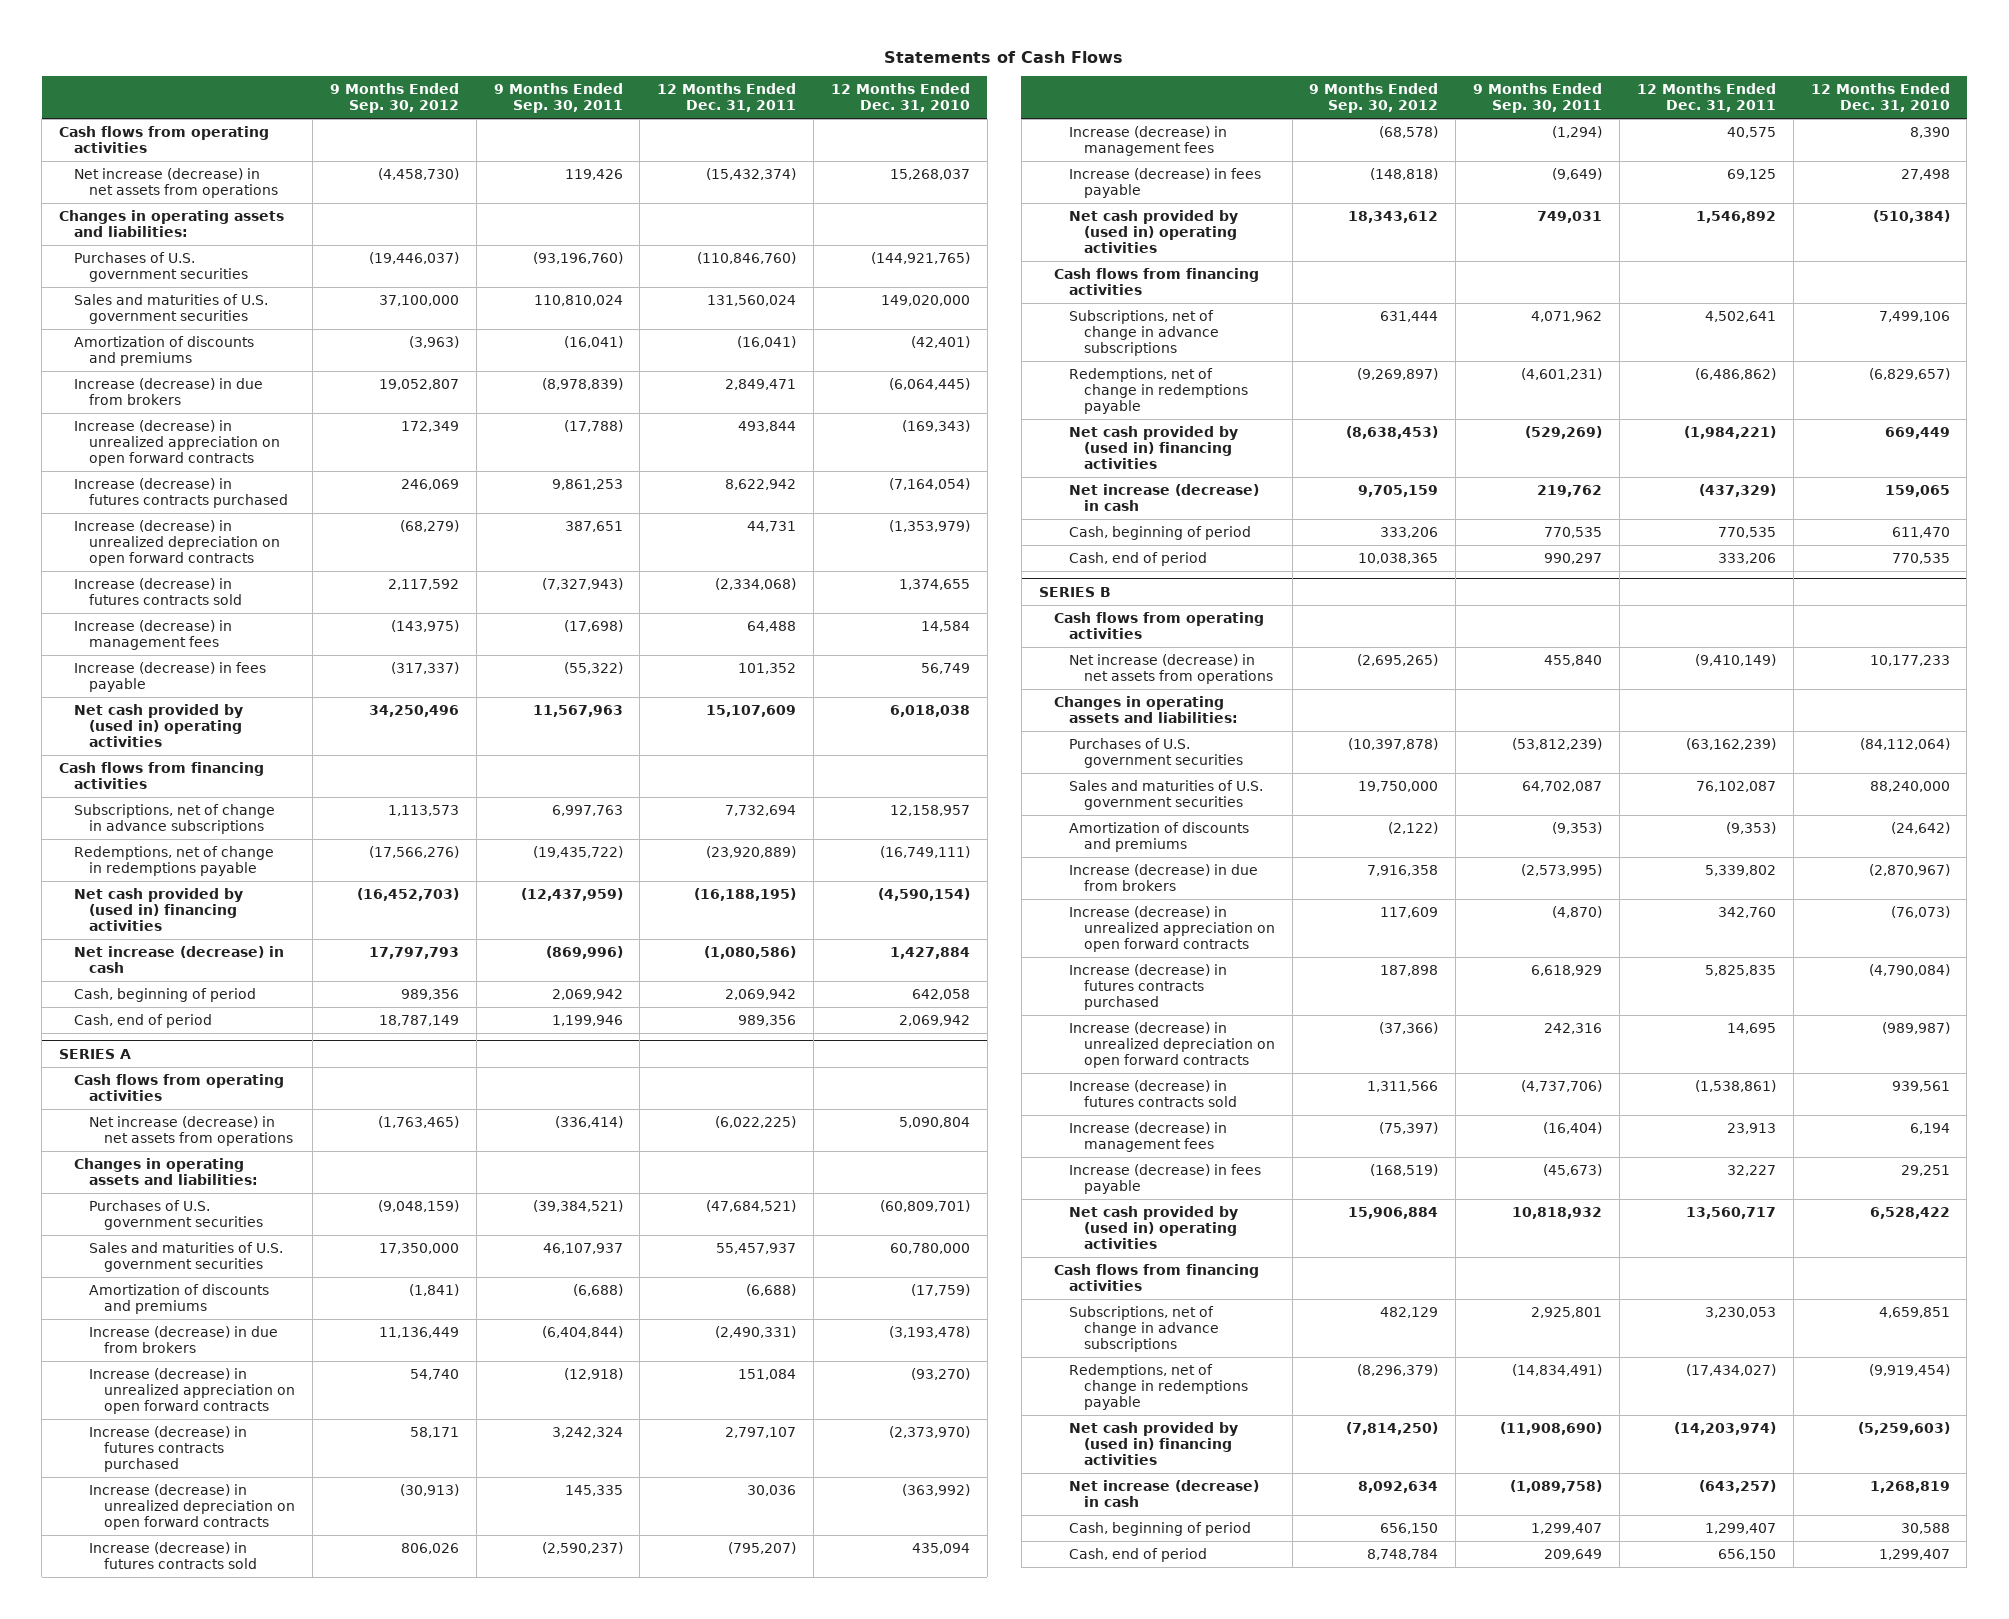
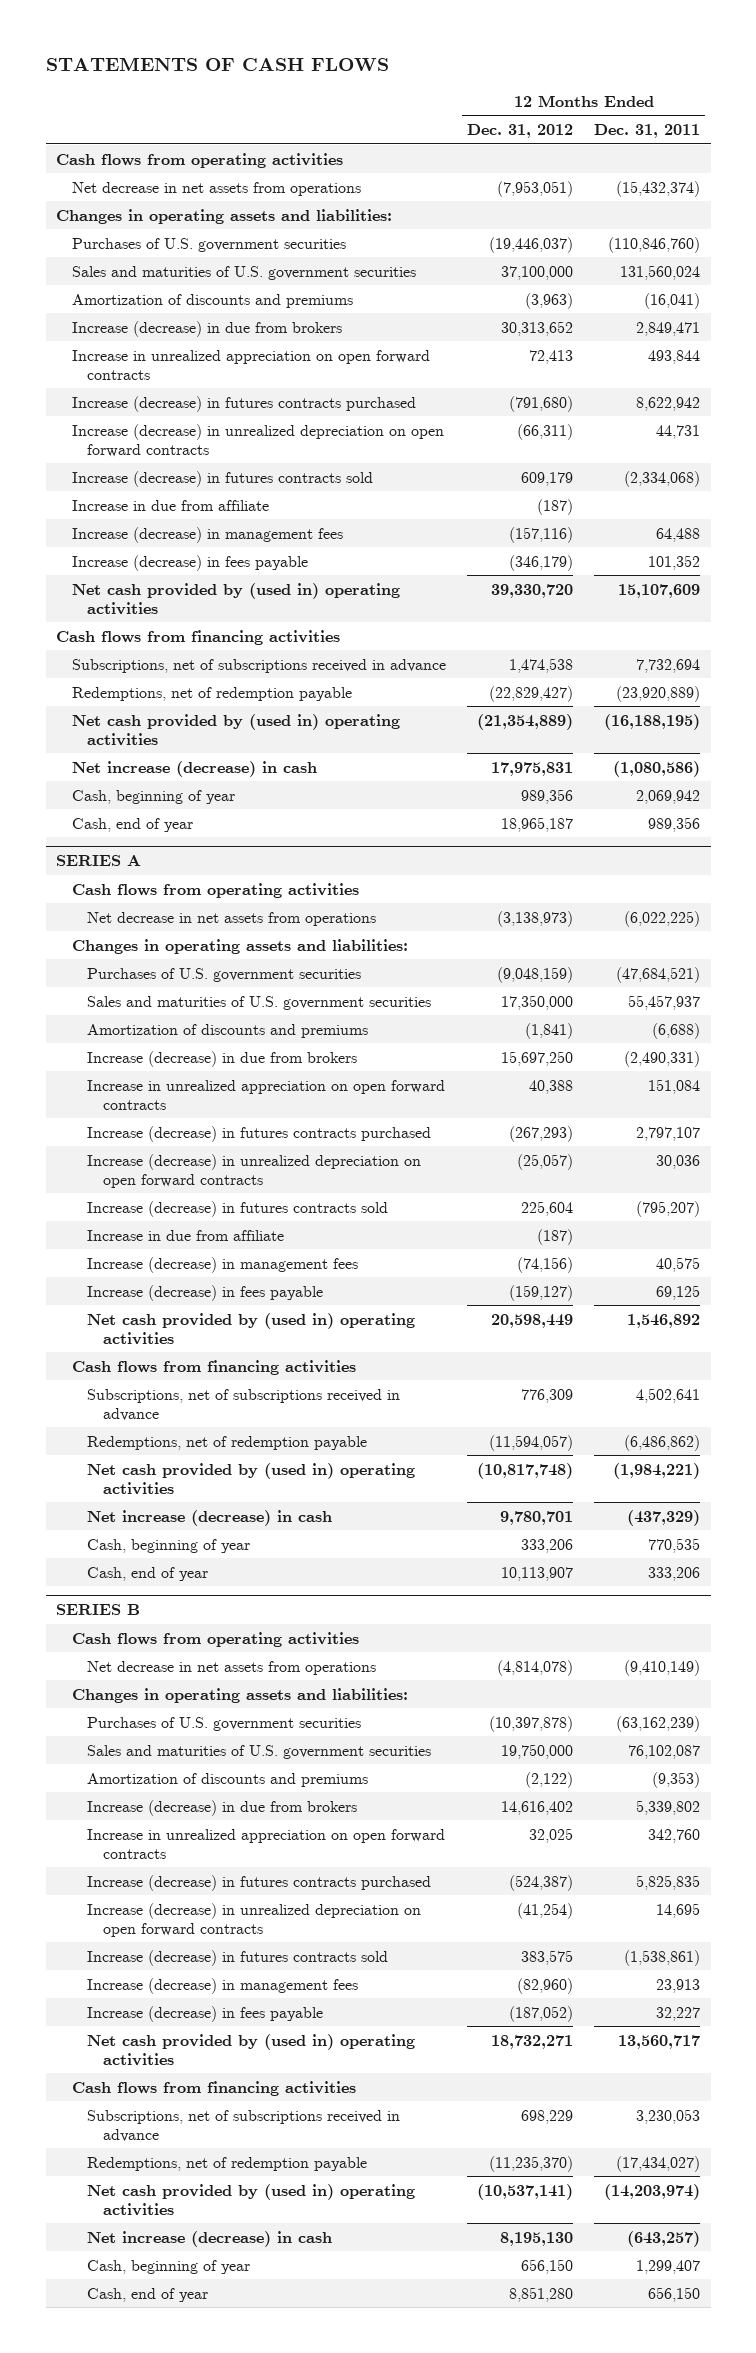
[884,50,1124,63] Statements of Cash Flows -> [45,57,389,72] STATEMENTS OF CASH FLOWS
[329,83,459,114] 9 Months Ended Sep. 30, 2012 -> none
[493,83,623,114] 9 Months Ended Sep. 30, 2011 -> none
[831,83,971,113] 12 Months Ended Dec. 31, 2010 -> none
none -> [466,124,573,139] Dec. 31, 2012
[74,168,279,198] Net increase (decrease) in net assets from operations -> [71,181,361,196] Net decrease in net assets from operations
[74,420,281,466] Increase (decrease) in unrealized appreciation on open forward contracts -> [71,349,430,380] Increase in unrealized appreciation on open forward contracts
none -> [71,499,269,511] Increase in due from affiliate
[74,804,276,834] Subscriptions, net of change in advance subscriptions -> [71,658,446,673] Subscriptions, net of subscriptions received in advance
[74,846,275,876] Redemptions, net of change in redemptions payable -> [71,686,352,701] Redemptions, net of redemption payable
[74,888,244,931] Net cash provided by (used in) financing activities -> [71,713,400,746] Net cash provided by (used in) operating activities
[74,988,257,1003] Cash, beginning of period -> [71,789,235,804] Cash, beginning of year
[74,1014,213,1029] Cash, end of period -> [71,817,193,832] Cash, end of year
[89,1116,294,1146] Net increase (decrease) in net assets from operations -> [87,911,377,926] Net decrease in net assets from operations
[89,1368,296,1414] Increase (decrease) in unrealized appreciation on open forward contracts -> [87,1079,446,1110] Increase in unrealized appreciation on open forward contracts
none -> [87,1229,285,1241] Increase in due from affiliate
[1068,310,1219,356] Subscriptions, net of change in advance subscriptions -> [87,1388,401,1421] Subscriptions, net of subscriptions received in advance
[1068,368,1248,414] Redemptions, net of change in redemptions payable -> [87,1435,368,1450] Redemptions, net of redemption payable
[1068,426,1238,469] Net cash provided by (used in) financing activities -> [87,1462,416,1495] Net cash provided by (used in) operating activities
[1068,526,1251,541] Cash, beginning of period -> [87,1538,251,1553] Cash, beginning of year
[1068,552,1207,567] Cash, end of period -> [87,1566,209,1581] Cash, end of year
[1068,654,1273,684] Net increase (decrease) in net assets from operations -> [87,1660,377,1675] Net decrease in net assets from operations
[1068,906,1275,952] Increase (decrease) in unrealized appreciation on open forward contracts -> [87,1828,446,1859] Increase in unrealized appreciation on open forward contracts
[1068,1306,1219,1352] Subscriptions, net of change in advance subscriptions -> [87,2109,401,2142] Subscriptions, net of subscriptions received in advance
[1068,1364,1248,1410] Redemptions, net of change in redemptions payable -> [87,2156,368,2171] Redemptions, net of redemption payable
[1068,1422,1238,1465] Net cash provided by (used in) financing activities -> [87,2183,416,2216] Net cash provided by (used in) operating activities
[1068,1522,1251,1537] Cash, beginning of period -> [87,2259,251,2274] Cash, beginning of year
[1068,1548,1207,1563] Cash, end of period -> [87,2287,209,2302] Cash, end of year

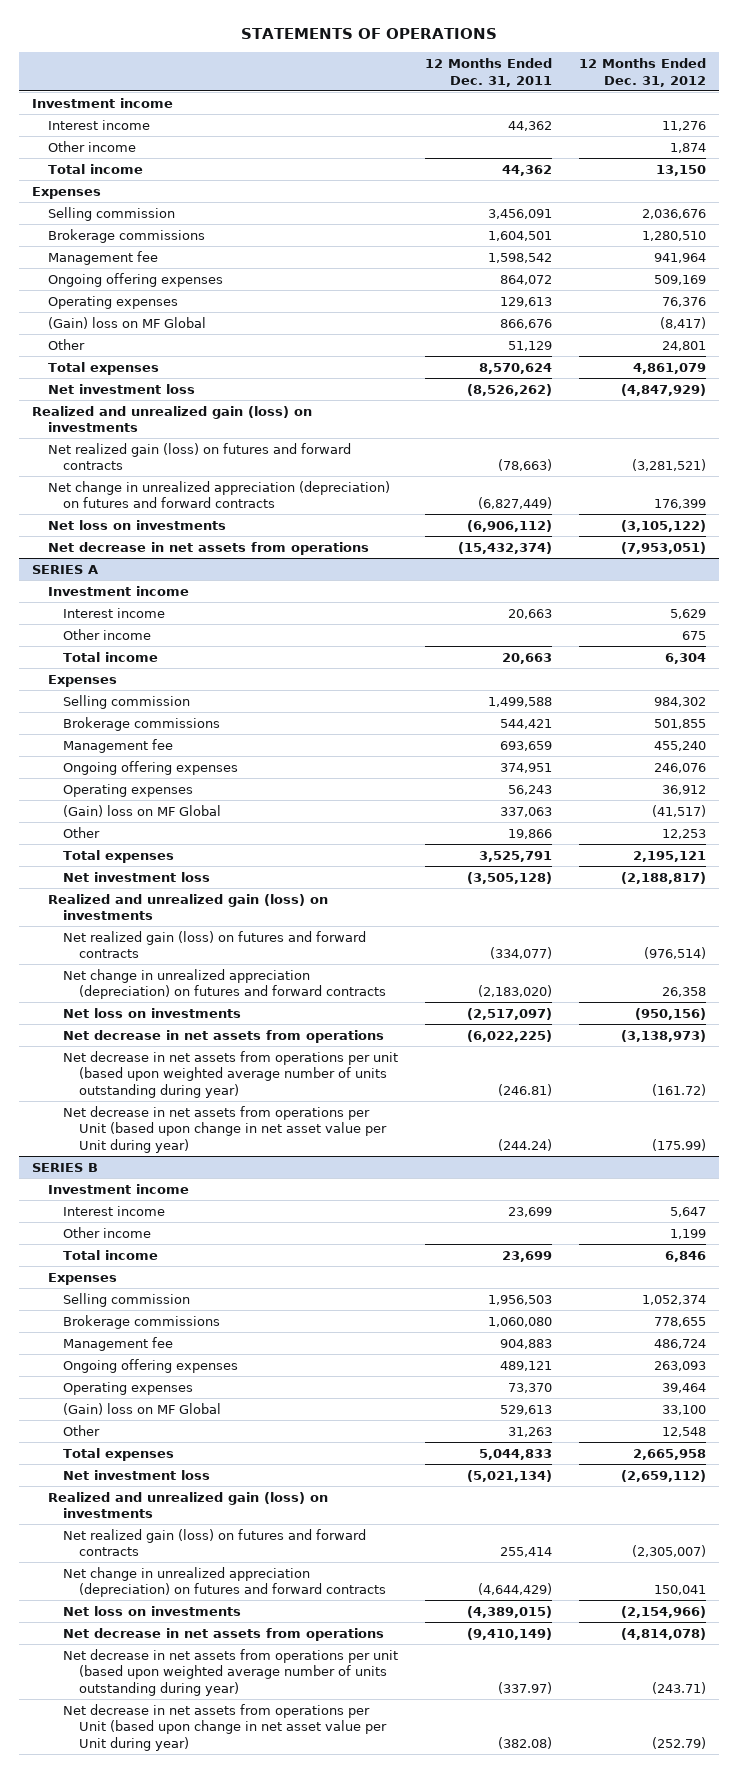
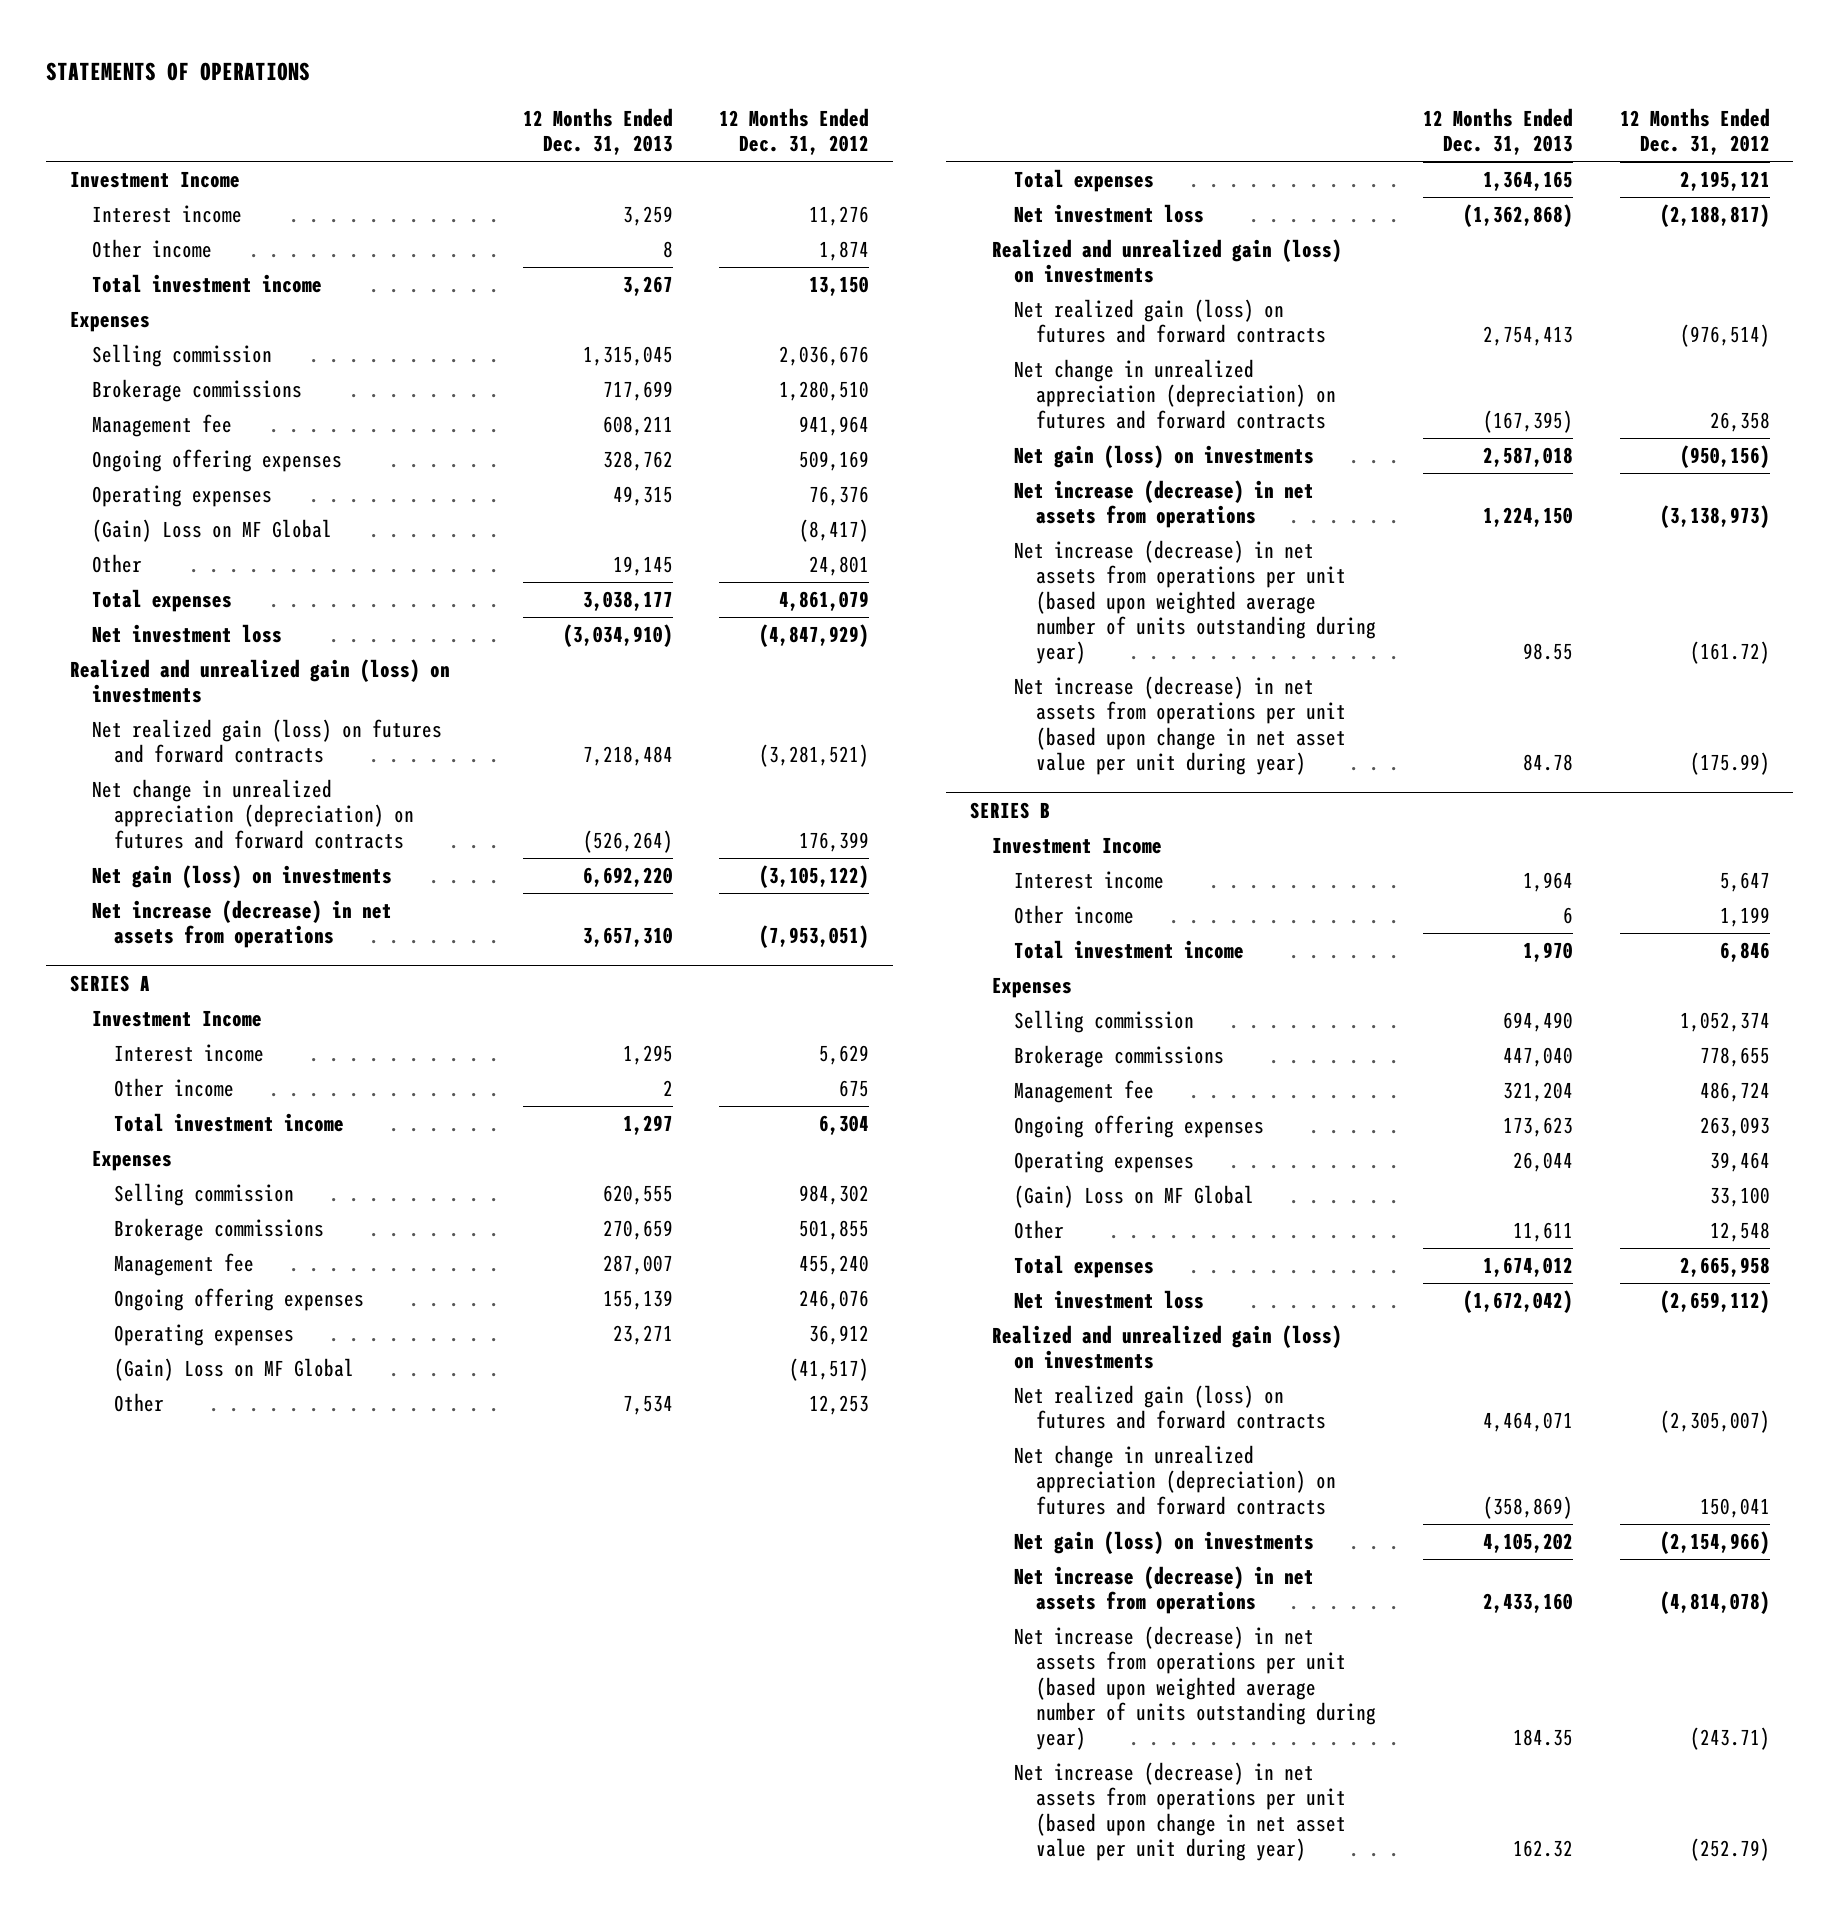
[425,58,553,87] 12 Months Ended Dec. 31, 2011 -> none
none -> [522,108,673,156] 12 Months Ended Dec. 31, 2013
[31,97,173,108] Investment income -> [69,171,240,189] Investment Income
[47,163,143,174] Total income -> [91,274,322,294] Total investment income
[47,316,206,329] (Gain) loss on MF Global -> [91,519,332,543] (Gain) Loss on MF Global
[47,519,226,530] Net loss on investments -> [91,865,392,889] Net gain (loss) on investments
[47,541,369,555] Net decrease in net assets from operations -> [91,900,392,949] Net increase (decrease) in net assets from operations
[47,585,189,596] Investment income -> [91,1010,262,1028] Investment Income
[63,651,159,662] Total income -> [113,1113,344,1133] Total investment income
[63,804,222,817] (Gain) loss on MF Global -> [113,1358,354,1382] (Gain) Loss on MF Global
[63,1007,242,1018] Net loss on investments -> [1013,445,1314,469] Net gain (loss) on investments
[63,1029,385,1043] Net decrease in net assets from operations -> [1013,480,1314,529] Net increase (decrease) in net assets from operations
[63,1050,399,1098] Net decrease in net assets from operations per unit (based upon weighted average number of units outstanding during year) -> [1013,540,1376,665] Net increase (decrease) in net assets from operations per unit (based upon weighted average number of units outstanding during year)
[63,1105,388,1153] Net decrease in net assets from operations per Unit (based upon change in net asset value per Unit during year) -> [1013,676,1346,775] Net increase (decrease) in net assets from operations per unit (based upon change in net asset value per unit during year)
[47,1183,189,1194] Investment income -> [991,837,1162,855] Investment Income
[63,1249,159,1260] Total income -> [1013,940,1244,960] Total investment income
[63,1402,222,1415] (Gain) loss on MF Global -> [1013,1185,1254,1209] (Gain) Loss on MF Global
[63,1605,242,1616] Net loss on investments -> [1013,1531,1314,1555] Net gain (loss) on investments
[63,1627,385,1641] Net decrease in net assets from operations -> [1013,1566,1314,1615] Net increase (decrease) in net assets from operations
[63,1648,399,1696] Net decrease in net assets from operations per unit (based upon weighted average number of units outstanding during year) -> [1013,1626,1376,1751] Net increase (decrease) in net assets from operations per unit (based upon weighted average number of units outstanding during year)
[63,1703,388,1751] Net decrease in net assets from operations per Unit (based upon change in net asset value per Unit during year) -> [1013,1762,1346,1861] Net increase (decrease) in net assets from operations per unit (based upon change in net asset value per unit during year)

